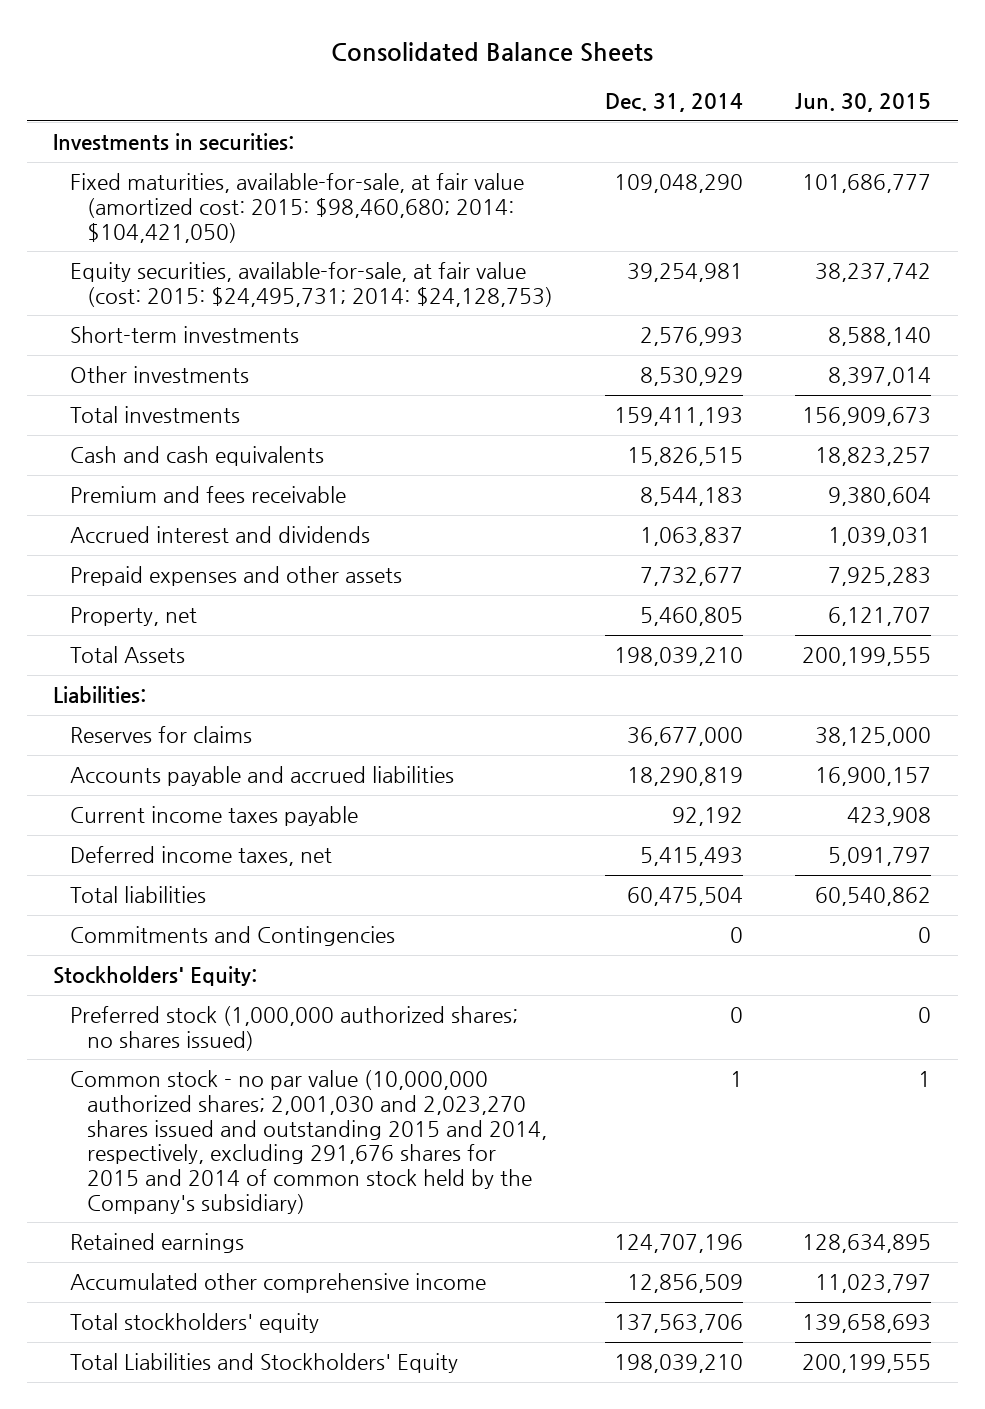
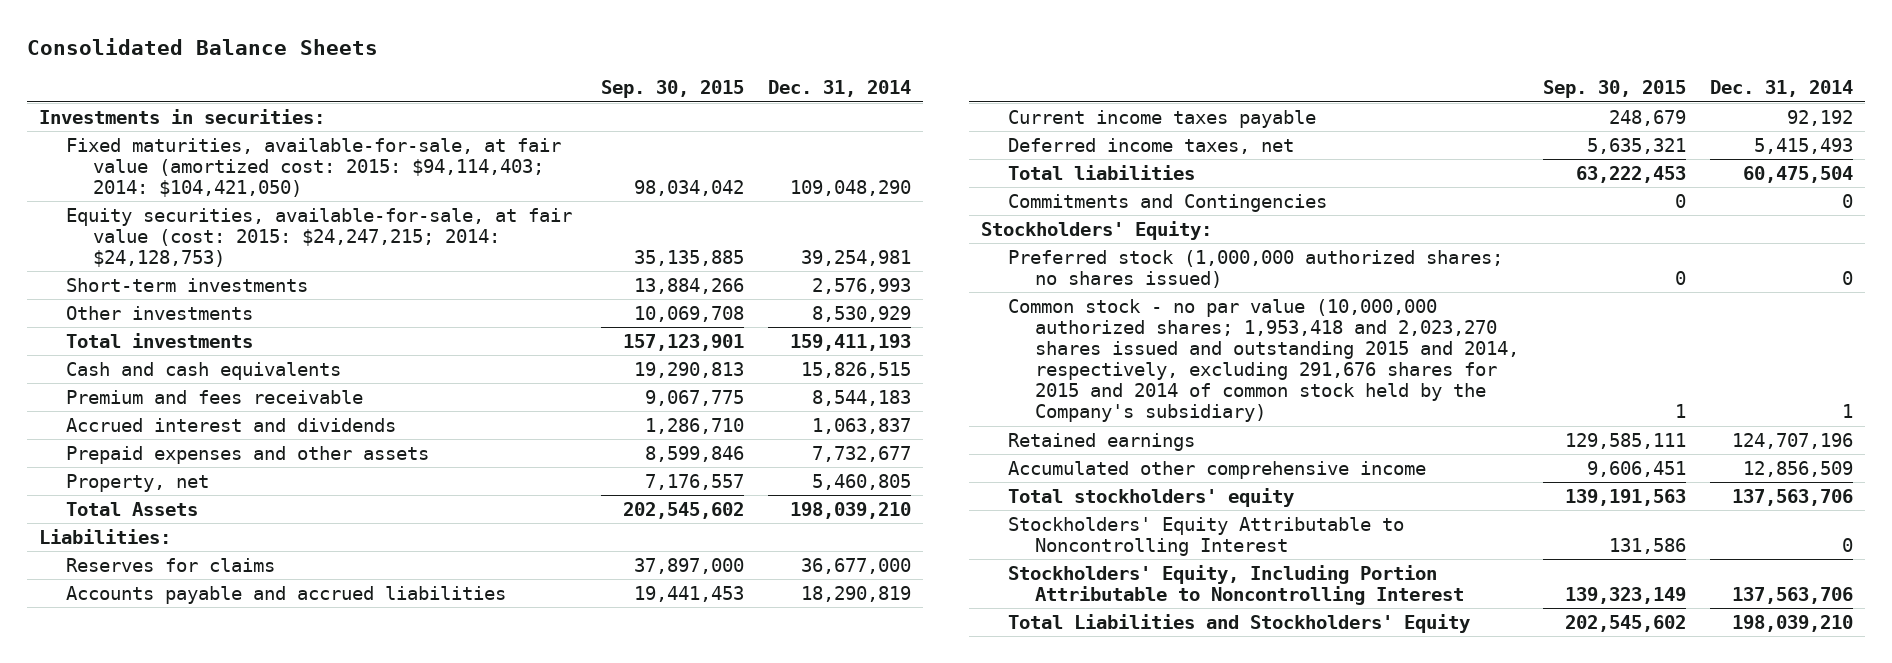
[795,93,932,113] Jun. 30, 2015 -> none
none -> [601,80,745,99] Sep. 30, 2015
[70,173,525,243] Fixed maturities, available-for-sale, at fair value (amortized cost: 2015: $98,460,680; 2014: $104,421,050) -> [65,137,561,197] Fixed maturities, available-for-sale, at fair value (amortized cost: 2015: $94,114,403; 2014: $104,421,050)
[70,262,553,307] Equity securities, available-for-sale, at fair value (cost: 2015: $24,495,731; 2014: $24,128,753) -> [65,207,572,267] Equity securities, available-for-sale, at fair value (cost: 2015: $24,247,215; 2014: $24,128,753)
[70,1070,547,1214] Common stock - no par value (10,000,000 authorized shares; 2,001,030 and 2,023,270 shares issued and outstanding 2015 and 2014, respectively, excluding 291,676 shares for 2015 and 2014 of common stock held by the Company's subsidiary) -> [1008,298,1520,423] Common stock - no par value (10,000,000 authorized shares; 1,953,418 and 2,023,270 shares issued and outstanding 2015 and 2014, respectively, excluding 291,676 shares for 2015 and 2014 of common stock held by the Company's subsidiary)
none -> [1008,516,1405,556] Stockholders' Equity Attributable to Noncontrolling Interest
none -> [1008,564,1465,605] Stockholders' Equity, Including Portion Attributable to Noncontrolling Interest

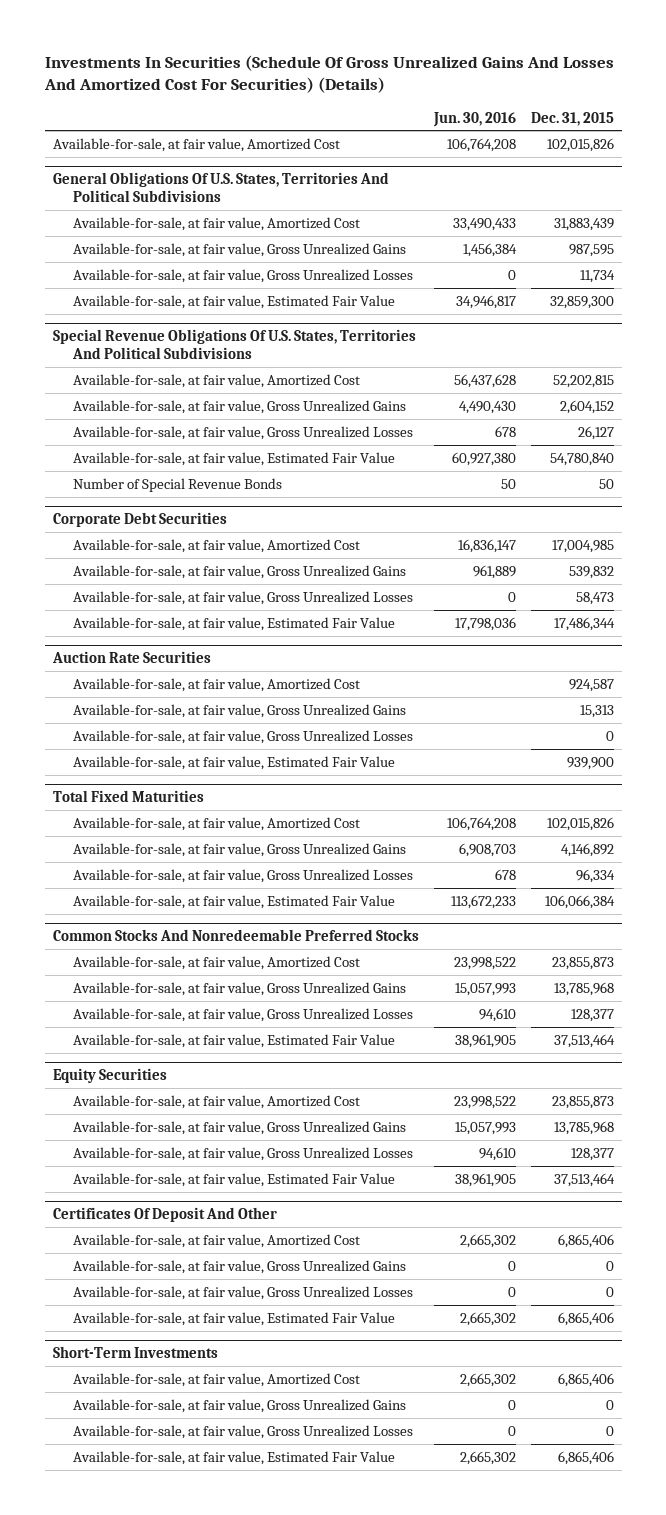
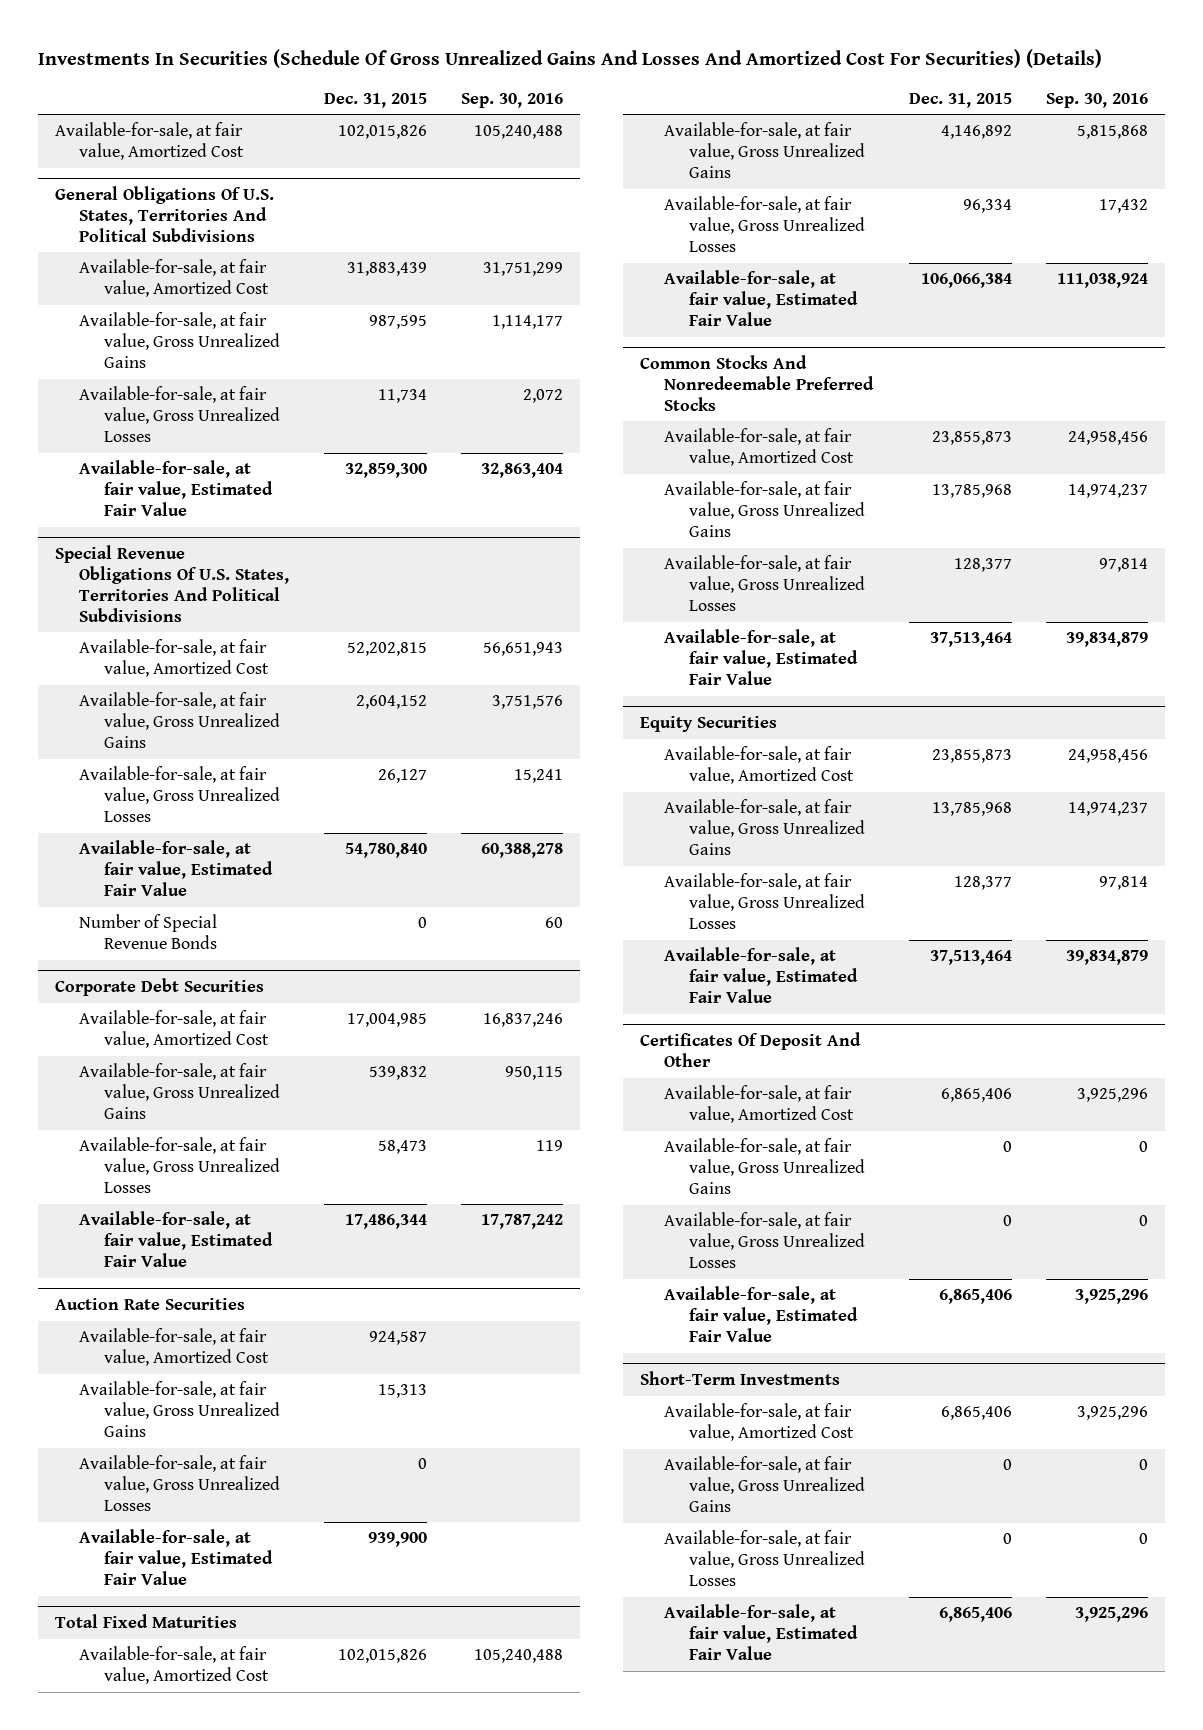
[432,111,516,127] Jun. 30, 2016 -> none
none -> [460,92,563,108] Sep. 30, 2016
[598,478,614,489] 50 -> [417,917,427,929] 0

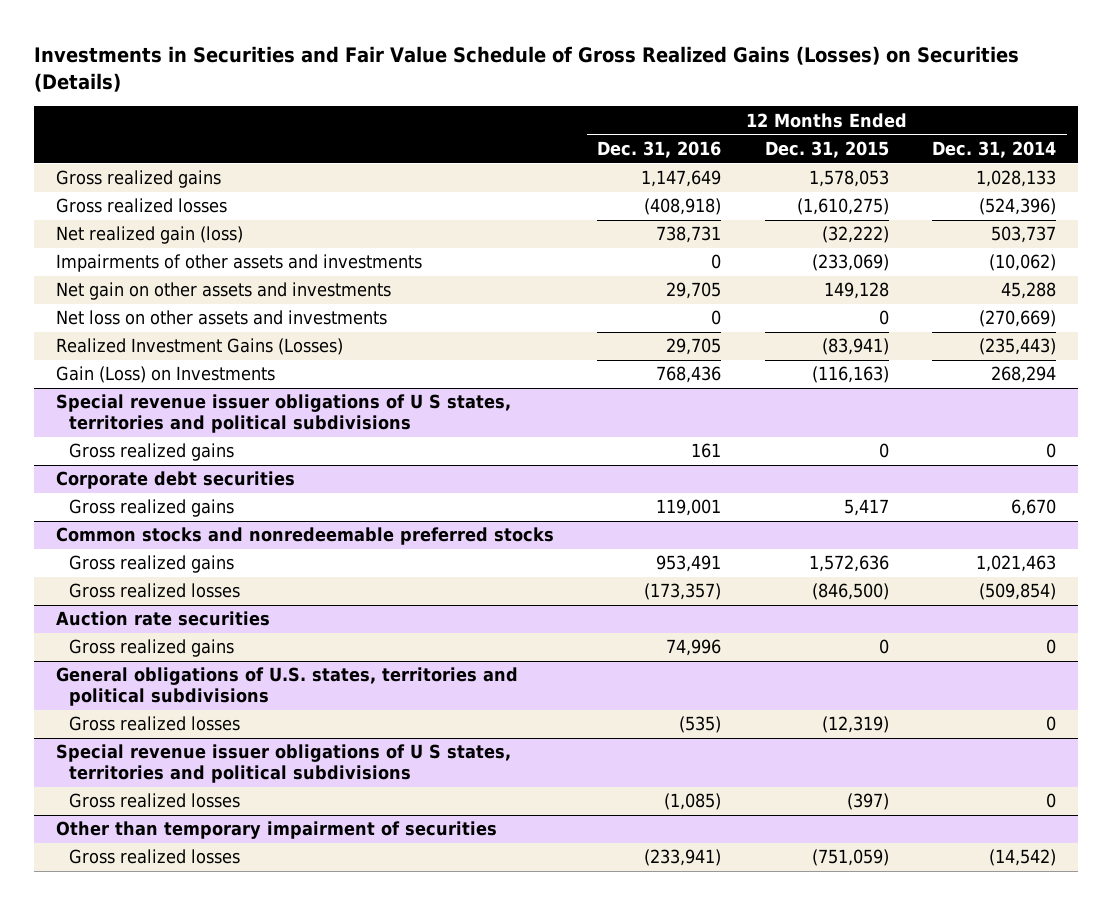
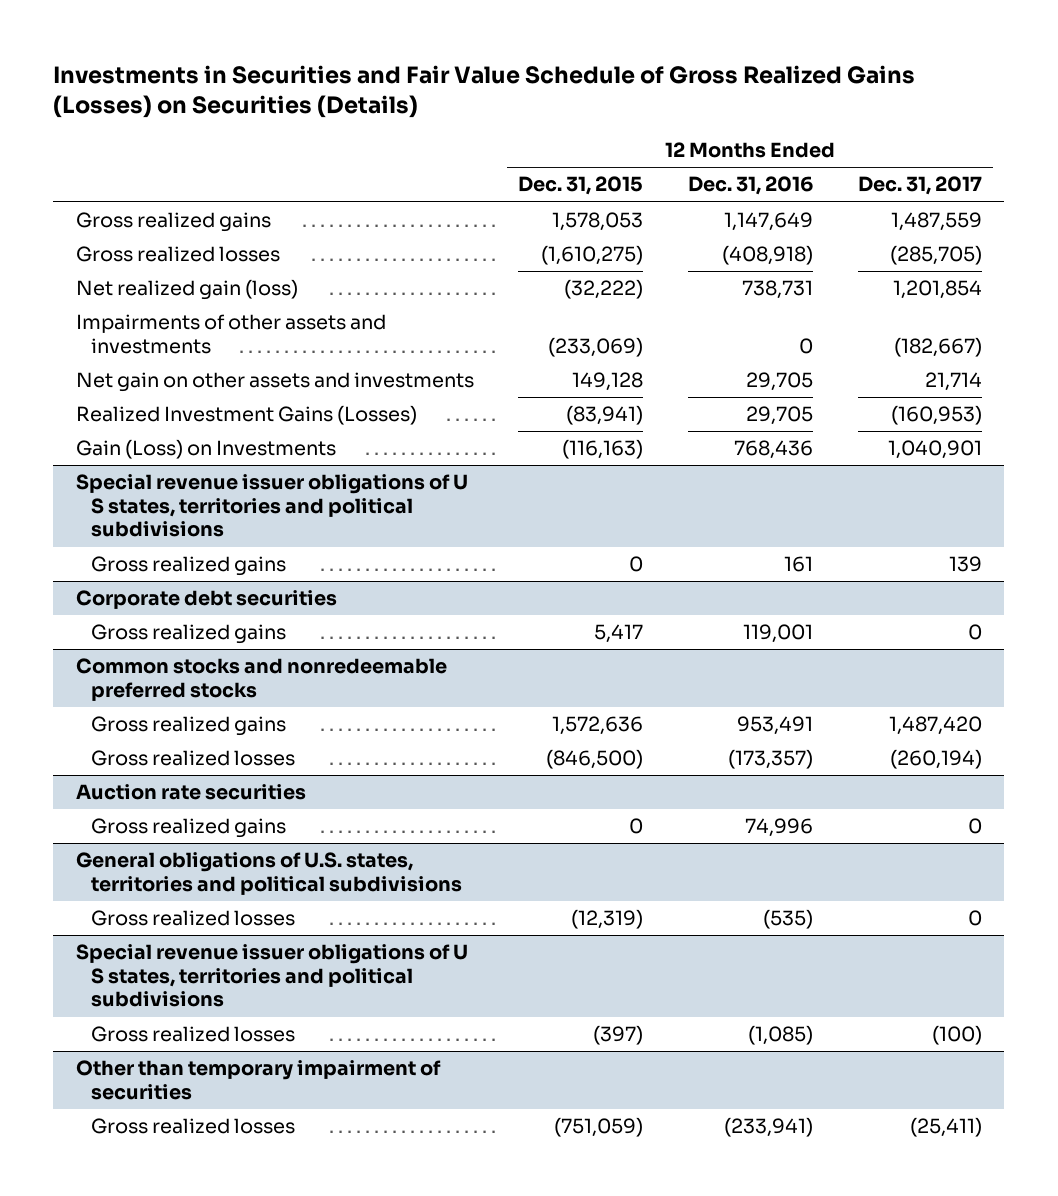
[932,141,1057,159] Dec. 31, 2014 -> none
none -> [857,176,982,196] Dec. 31, 2017
[56,310,388,326] Net loss on other assets and investments -> none

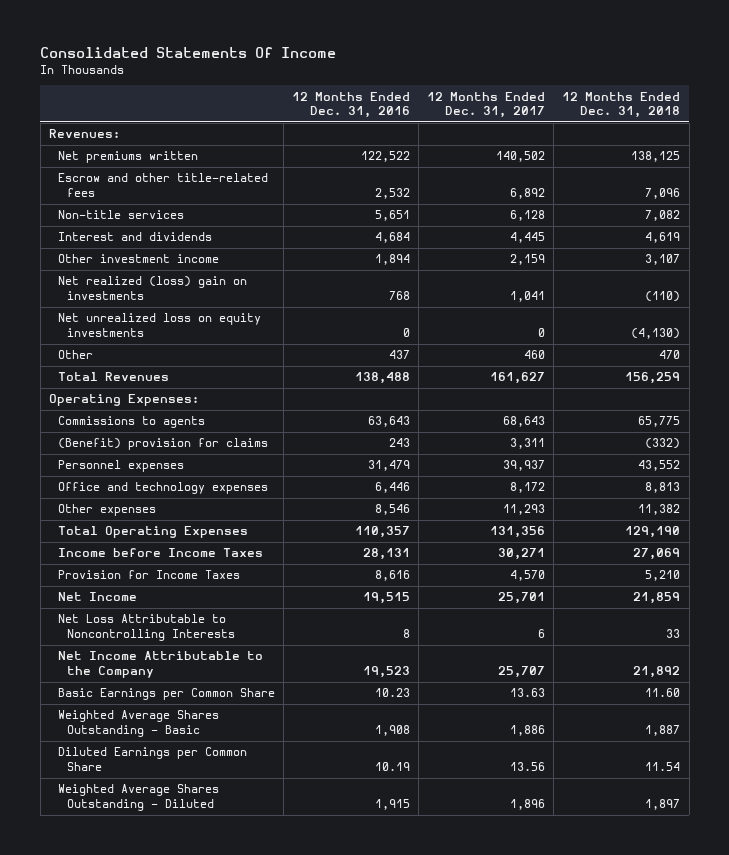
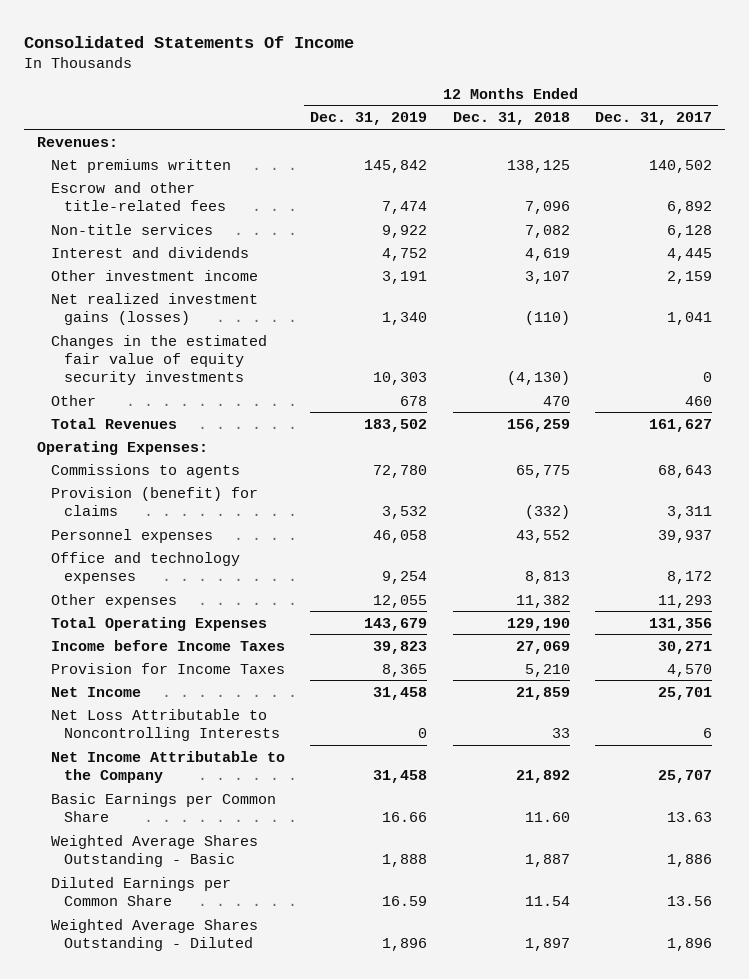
[292,91,411,119] 12 Months Ended Dec. 31, 2016 -> none
none -> [310,112,428,126] Dec. 31, 2019
[57,276,247,300] Net realized (loss) gain on investments -> [50,292,258,325] Net realized investment gains (losses)
[57,313,261,337] Net unrealized loss on equity investments -> [50,334,267,386] Changes in the estimated fair value of equity security investments
[57,438,268,451] (Benefit) provision for claims -> [50,486,258,516] Provision (benefit) for claims

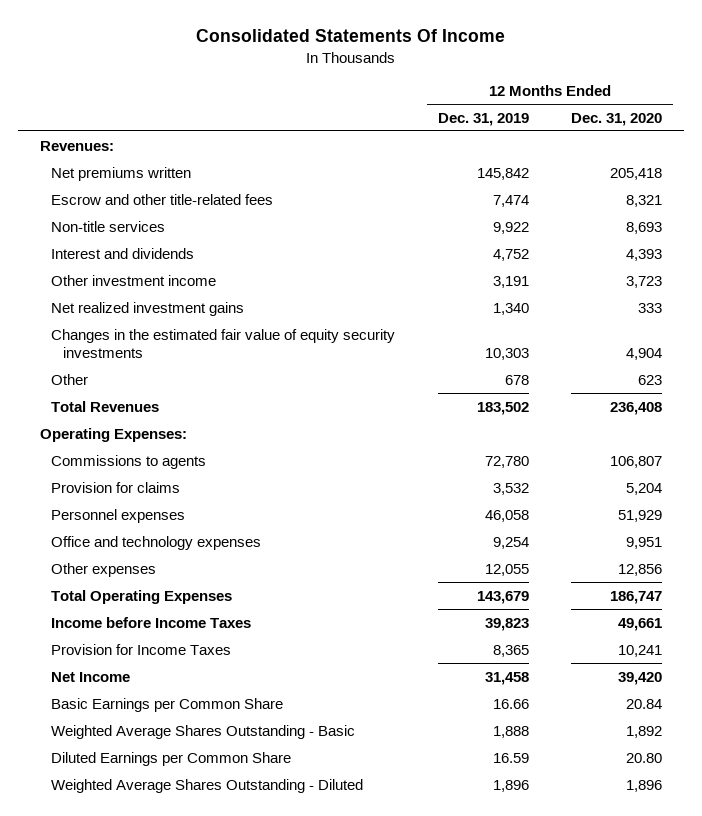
[452,112,570,126] Dec. 31, 2018 -> none
[594,112,712,126] Dec. 31, 2017 -> none
none -> [571,112,663,126] Dec. 31, 2020
[50,292,258,325] Net realized investment gains (losses) -> [51,301,245,316] Net realized investment gains
[50,486,258,516] Provision (benefit) for claims -> [51,481,181,493] Provision for claims
[50,708,281,741] Net Loss Attributable to Noncontrolling Interests -> none
[50,750,285,783] Net Income Attributable to the Company -> none

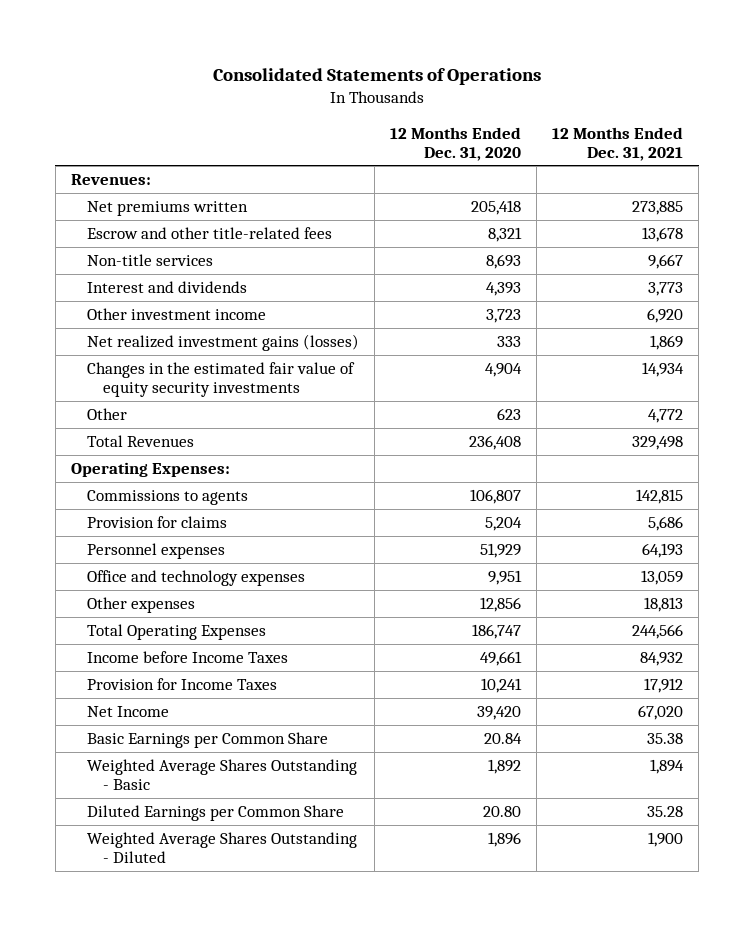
[195,29,505,43] Consolidated Statements Of Income -> [212,67,541,85] Consolidated Statements of Operations
[437,112,529,126] Dec. 31, 2019 -> none
none -> [552,126,684,161] 12 Months Ended Dec. 31, 2021
[51,301,245,316] Net realized investment gains -> [86,334,359,352] Net realized investment gains (losses)

